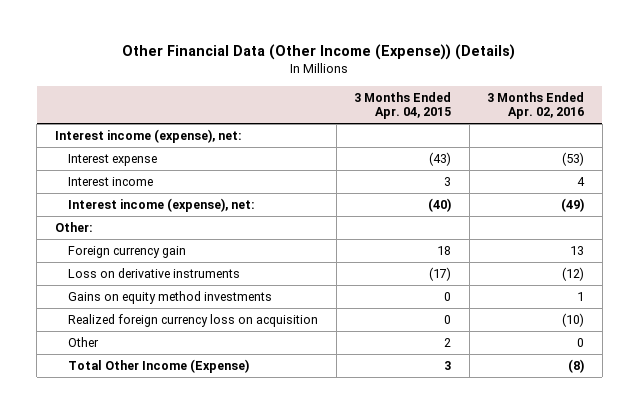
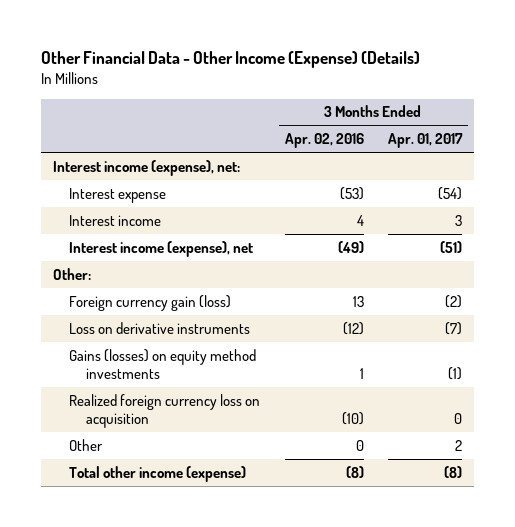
[122,44,516,61] Other Financial Data (Other Income (Expense)) (Details) -> [40,50,420,68] Other Financial Data - Other Income (Expense) (Details)
[354,91,452,120] 3 Months Ended Apr. 04, 2015 -> none
none -> [387,133,463,149] Apr. 01, 2017
[68,197,256,212] Interest income (expense), net: -> [69,240,254,257] Interest income (expense), net
[68,245,187,258] Foreign currency gain -> [69,294,232,311] Foreign currency gain (loss)
[68,290,273,304] Gains on equity method investments -> [69,348,257,379] Gains (losses) on equity method investments
[68,358,250,373] Total Other Income (Expense) -> [69,465,247,482] Total other income (expense)

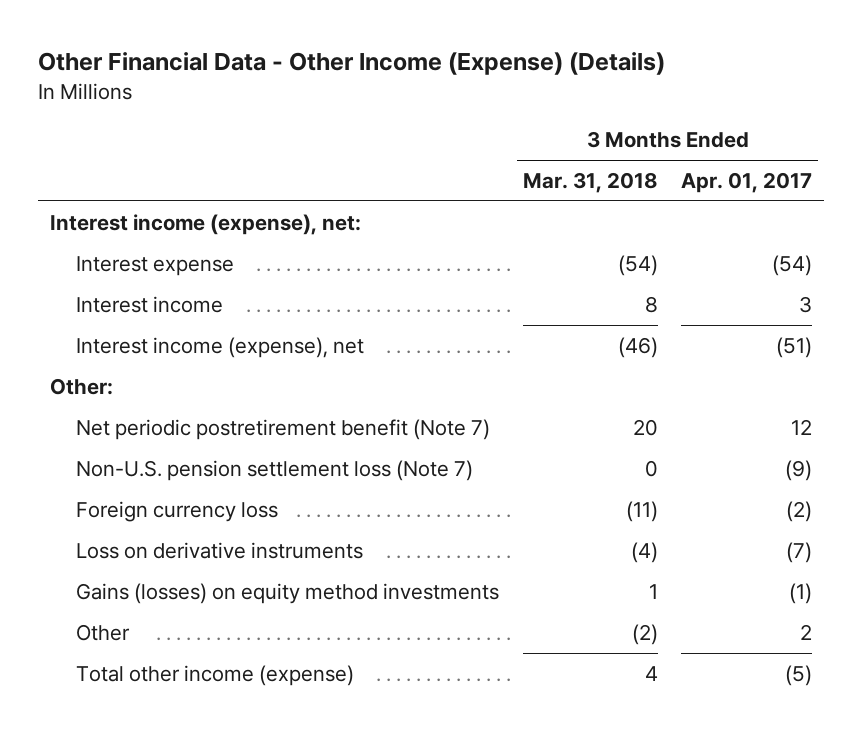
[284,133,364,149] Apr. 02, 2016 -> none
none -> [522,171,658,193] Mar. 31, 2018
none -> [76,418,491,440] Net periodic postretirement benefit (Note 7)
none -> [76,459,474,481] Non-U.S. pension settlement loss (Note 7)
[69,294,232,311] Foreign currency gain (loss) -> [76,500,279,522] Foreign currency loss
[69,393,261,428] Realized foreign currency loss on acquisition -> none
[443,465,462,478] (8) -> [785,664,813,686] (5)

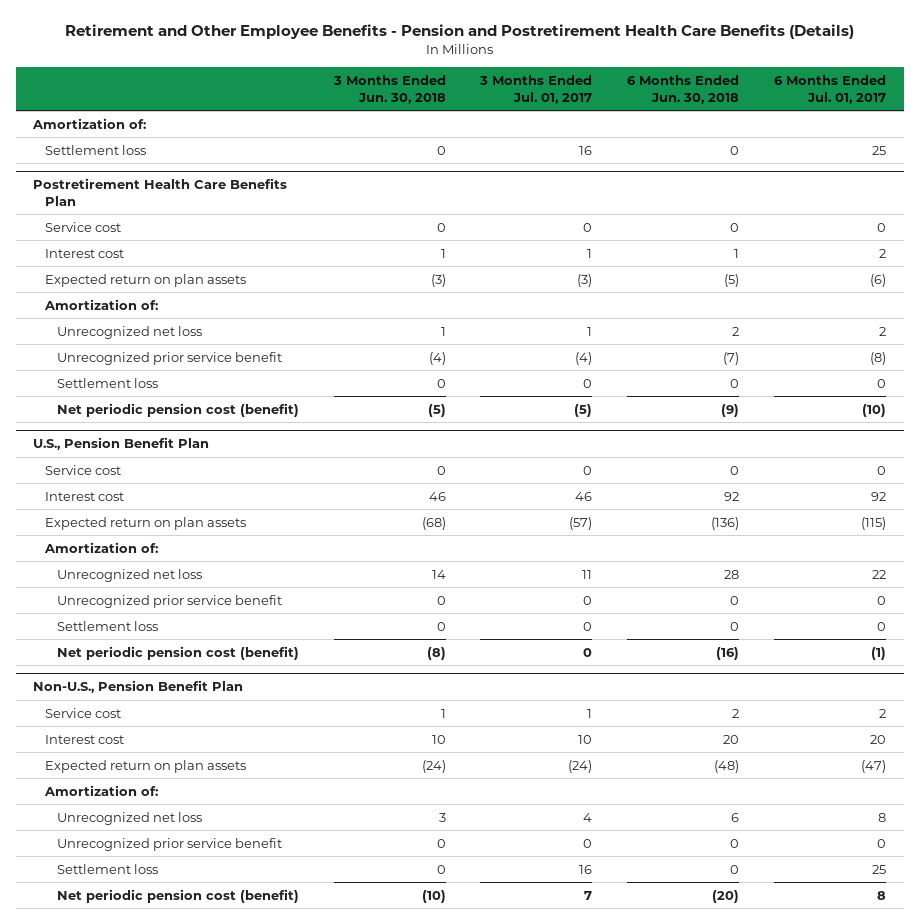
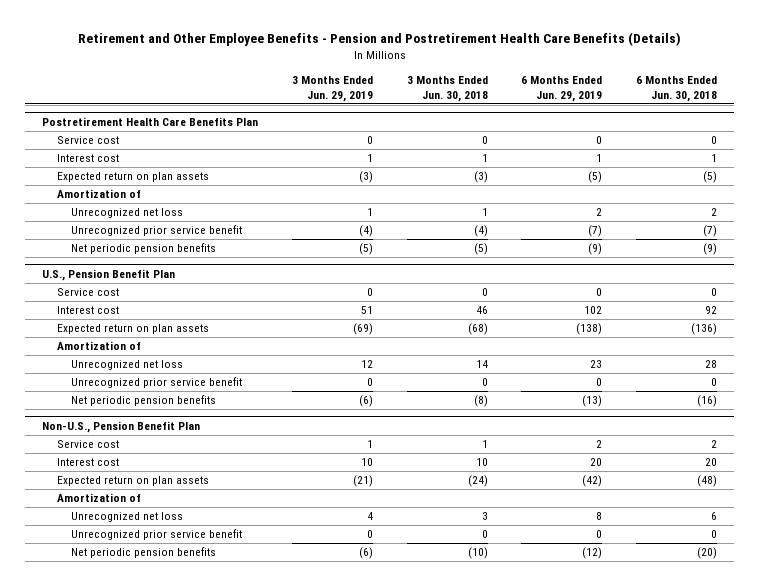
[479,75,593,104] 3 Months Ended Jul. 01, 2017 -> none
[774,75,887,104] 6 Months Ended Jul. 01, 2017 -> none
none -> [291,76,373,102] 3 Months Ended Jun. 29, 2019
none -> [521,76,603,102] 6 Months Ended Jun. 29, 2019
[32,117,147,129] Amortization of: -> none
[45,144,147,155] Settlement loss -> none
[44,298,159,310] Amortization of: -> [56,189,141,199] Amortization of
[56,377,158,388] Settlement loss -> none
[56,402,299,417] Net periodic pension cost (benefit) -> [70,243,216,255] Net periodic pension benefits
[44,541,159,553] Amortization of: -> [56,341,141,351] Amortization of
[56,620,158,631] Settlement loss -> none
[56,645,299,660] Net periodic pension cost (benefit) -> [70,395,216,407] Net periodic pension benefits
[44,784,159,796] Amortization of: -> [56,493,141,503] Amortization of
[56,863,158,874] Settlement loss -> none
[56,888,299,903] Net periodic pension cost (benefit) -> [70,547,216,559] Net periodic pension benefits

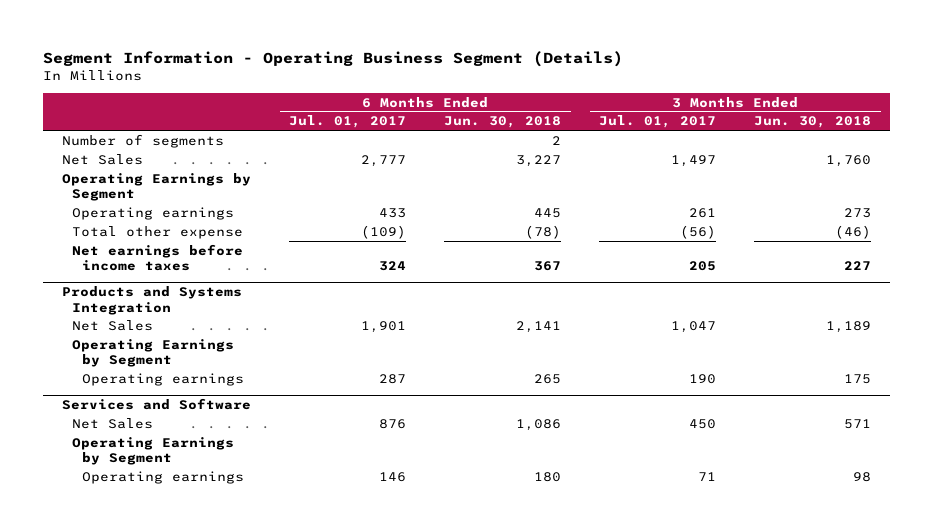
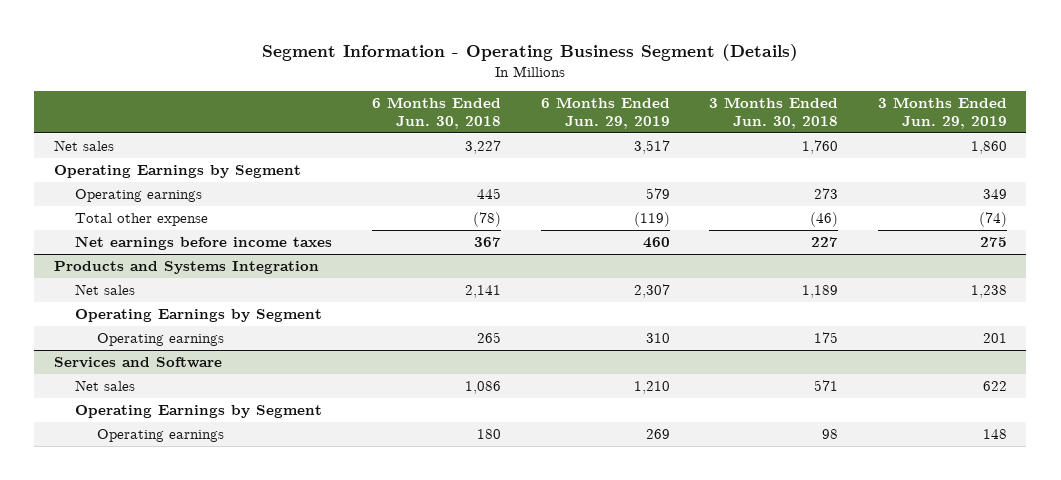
[289,115,407,129] Jul. 01, 2017 -> none
[599,115,717,129] Jul. 01, 2017 -> none
none -> [540,97,670,129] 6 Months Ended Jun. 29, 2019
none -> [877,97,1007,129] 3 Months Ended Jun. 29, 2019
[62,133,225,148] Number of segments -> none
[62,153,144,165] Net Sales -> [54,140,115,152] Net sales
[72,319,154,331] Net Sales -> [75,284,136,296] Net sales
[72,417,154,429] Net Sales -> [75,380,136,392] Net sales

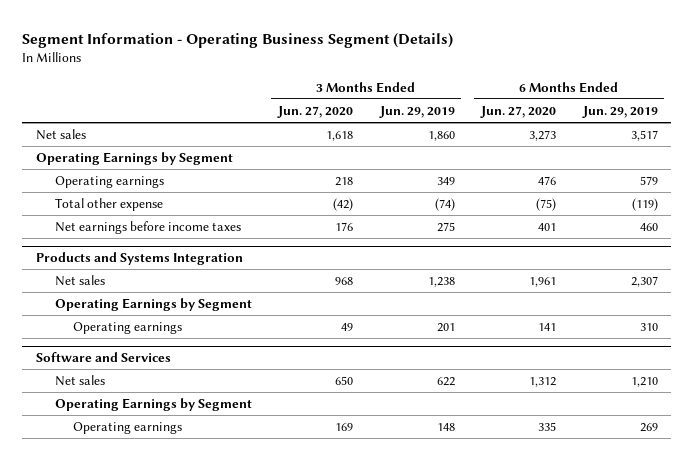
[371,97,501,129] 6 Months Ended Jun. 30, 2018 -> none
[709,97,839,129] 3 Months Ended Jun. 30, 2018 -> none
none -> [277,106,354,119] Jun. 27, 2020
none -> [480,106,557,119] Jun. 27, 2020
[54,357,223,369] Services and Software -> [35,352,171,363] Software and Services

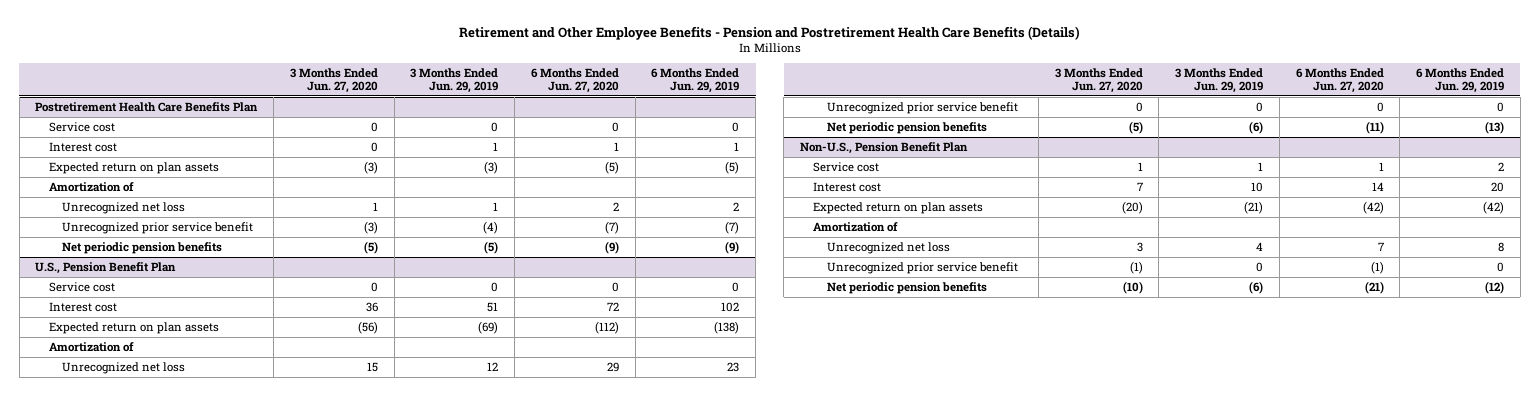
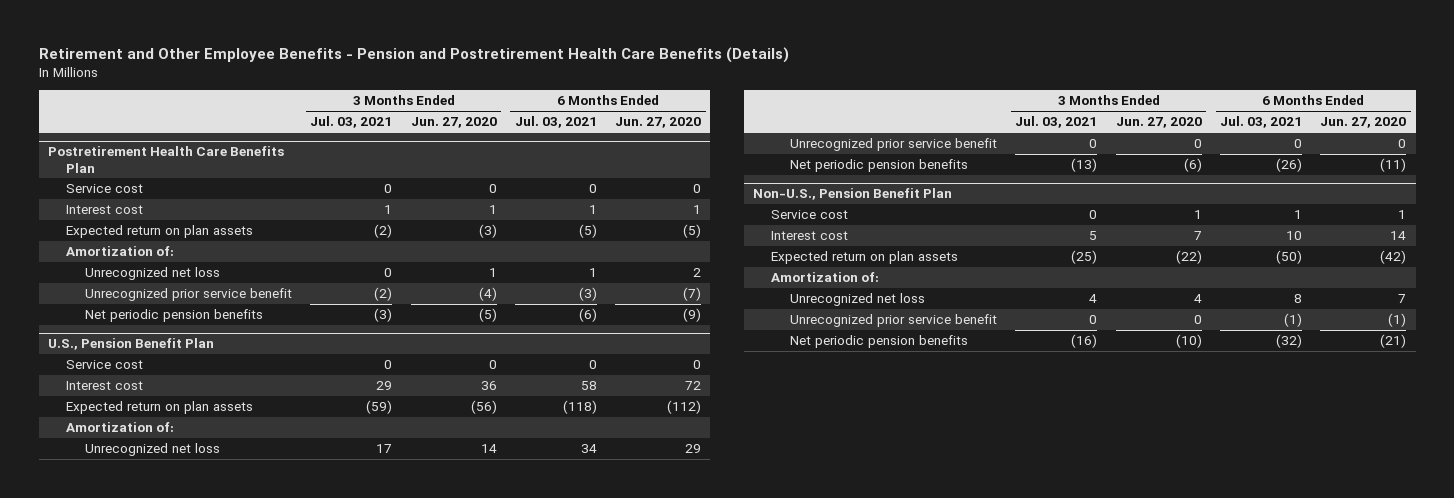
[410,67,499,94] 3 Months Ended Jun. 29, 2019 -> none
[651,67,740,94] 6 Months Ended Jun. 29, 2019 -> none
none -> [310,116,393,129] Jul. 03, 2021
none -> [515,116,598,129] Jul. 03, 2021
[370,141,378,152] 0 -> [488,205,497,215] 1
[48,181,134,192] Amortization of -> [66,246,175,257] Amortization of:
[363,220,378,234] (3) -> [478,287,497,302] (4)
[48,341,134,352] Amortization of -> [66,422,175,433] Amortization of:
[366,361,378,372] 15 -> [480,444,497,454] 14
[1128,120,1143,134] (5) -> [1183,158,1202,173] (6)
[1121,200,1143,214] (20) -> [1175,250,1202,265] (22)
[813,221,899,232] Amortization of -> [771,272,880,283] Amortization of:
[1136,241,1143,252] 3 -> [1193,294,1202,304] 4
[1129,260,1143,274] (1) -> [1193,315,1202,325] 0

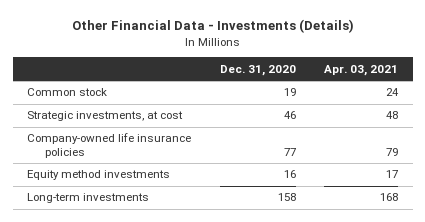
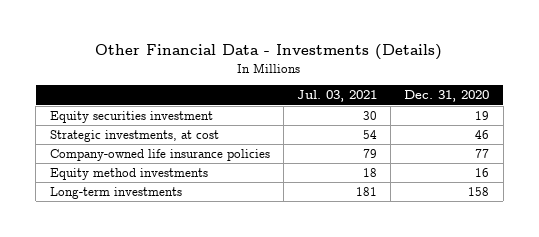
[324,64,399,76] Apr. 03, 2021 -> none
none -> [296,90,377,103] Jul. 03, 2021
[26,88,107,97] Common stock -> none
none -> [49,111,213,124] Equity securities investment

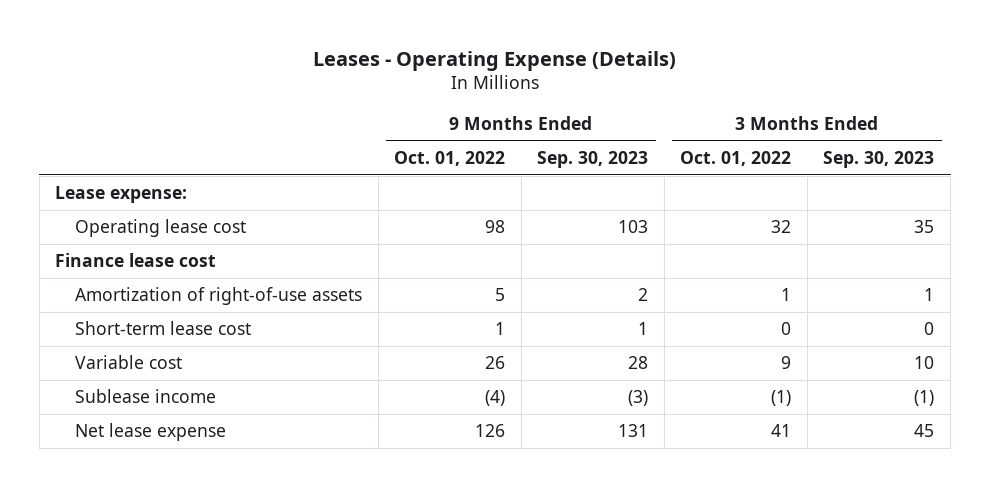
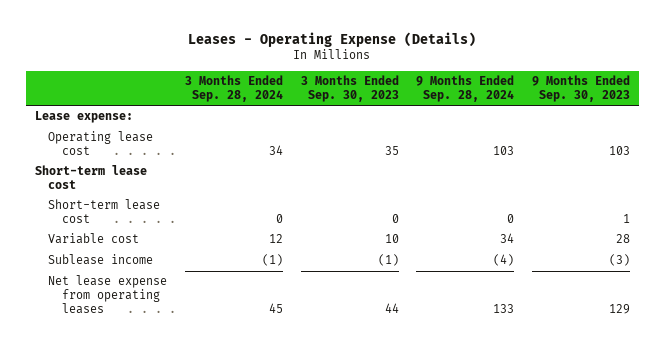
[394,151,506,167] Oct. 01, 2022 -> none
[680,151,792,167] Oct. 01, 2022 -> none
none -> [185,75,284,102] 3 Months Ended Sep. 28, 2024
none -> [416,75,515,102] 9 Months Ended Sep. 28, 2024
[75,287,363,306] Amortization of right-of-use assets -> none
[55,253,217,268] Finance lease cost -> [34,165,147,190] Short-term lease cost
[75,423,227,442] Net lease expense -> [48,275,168,314] Net lease expense from operating leases
[618,424,649,438] 131 -> [608,303,630,314] 129
[914,424,935,438] 45 -> [384,302,399,313] 44

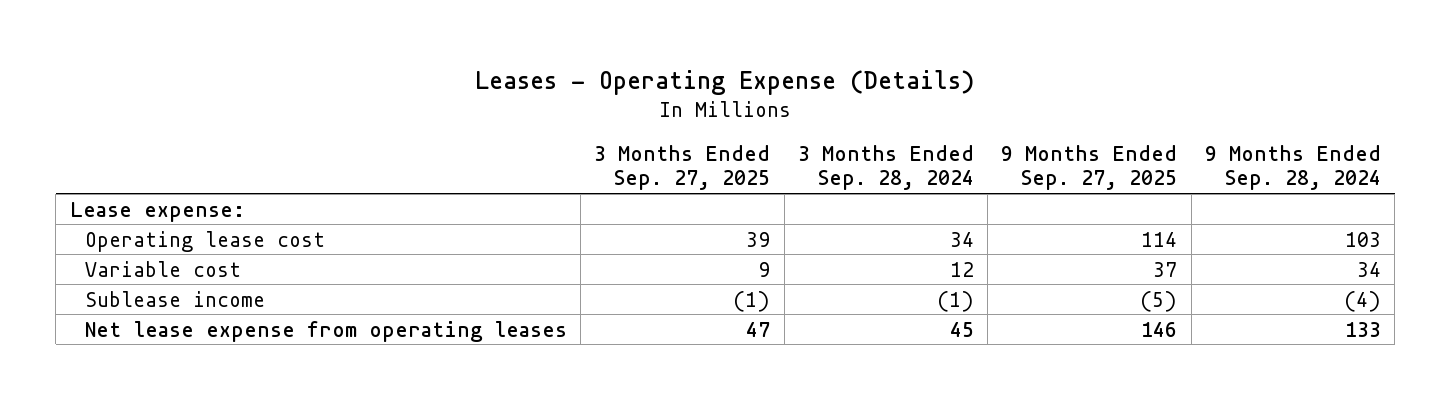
[300,75,399,102] 3 Months Ended Sep. 30, 2023 -> none
[531,75,630,102] 9 Months Ended Sep. 30, 2023 -> none
none -> [594,144,771,191] 3 Months Ended Sep. 27, 2025
none -> [1001,144,1178,191] 9 Months Ended Sep. 27, 2025
[34,165,147,190] Short-term lease cost -> none
[48,199,161,224] Short-term lease cost -> none

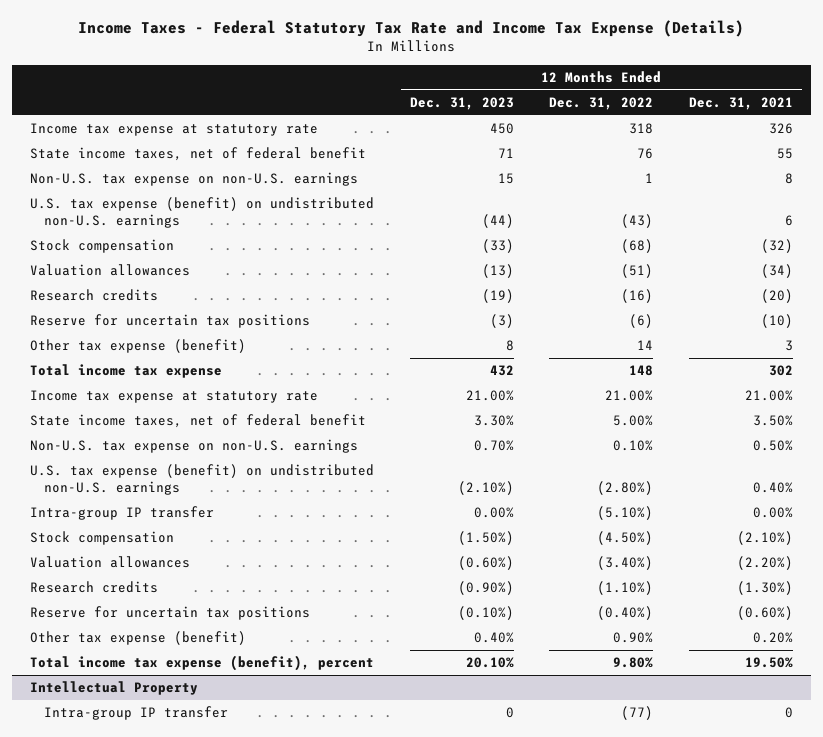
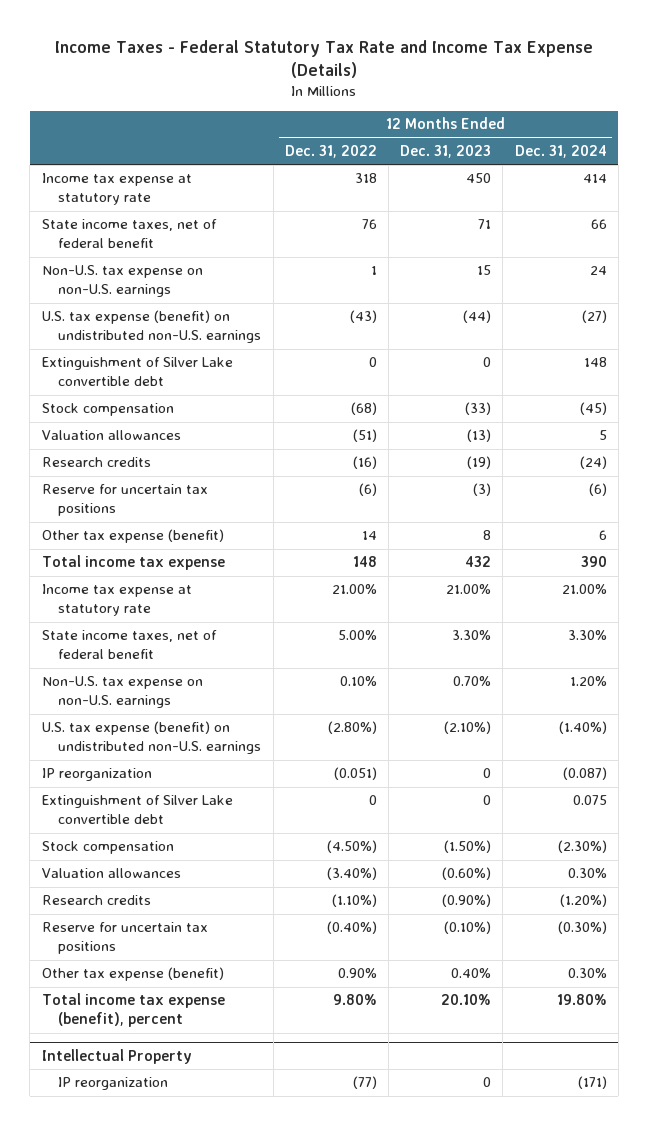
[688,96,793,110] Dec. 31, 2021 -> none
none -> [514,144,607,158] Dec. 31, 2024
none -> [41,357,233,387] Extinguishment of Silver Lake convertible debt
[30,506,215,521] Intra-group IP transfer -> [41,768,152,782] IP reorganization
[473,507,514,519] 0.00% -> [483,768,492,779] 0
[597,506,654,521] (5.10%) -> [333,767,377,781] (0.051)
none -> [41,795,233,825] Extinguishment of Silver Lake convertible debt
[44,706,229,721] Intra-group IP transfer -> [58,1077,169,1091] IP reorganization

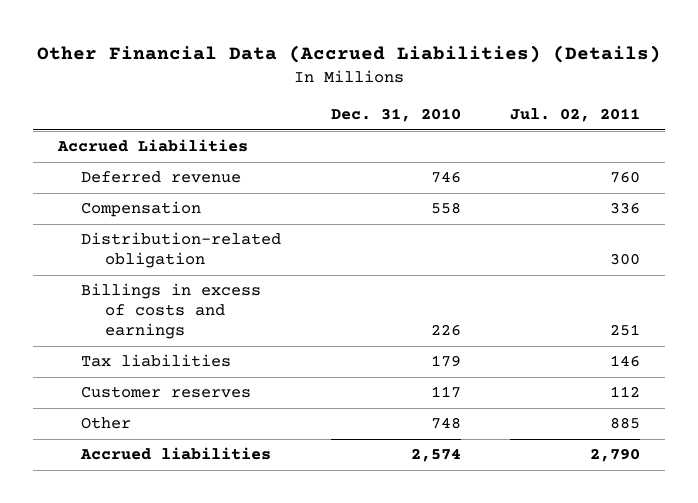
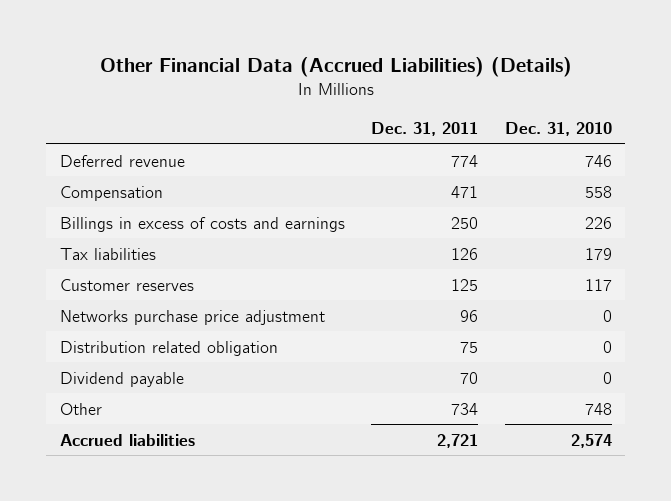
[510,108,641,123] Jul. 02, 2011 -> none
none -> [371,121,479,136] Dec. 31, 2011
[56,139,248,153] Accrued Liabilities -> none
[81,232,282,269] Distribution-related obligation -> none
none -> [59,309,325,325] Networks purchase price adjustment
none -> [59,340,278,356] Distribution related obligation
none -> [59,371,184,387] Dividend payable

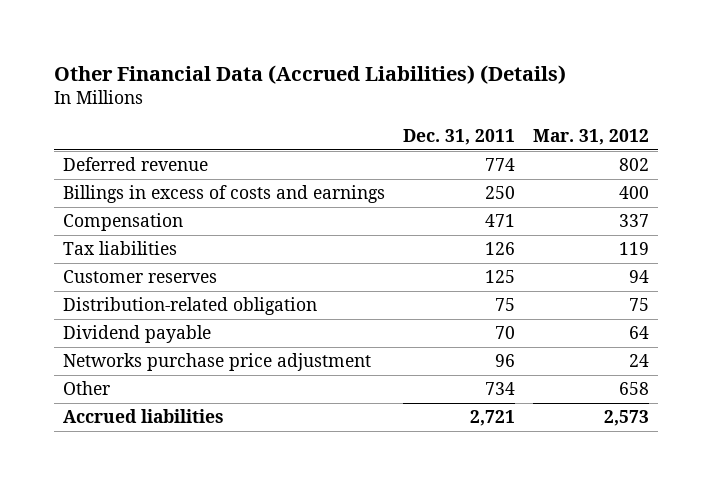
[504,121,612,136] Dec. 31, 2010 -> none
none -> [532,128,649,145] Mar. 31, 2012
[59,185,163,201] Compensation -> [62,213,183,232] Compensation
[59,340,278,356] Distribution related obligation -> [62,297,317,316] Distribution-related obligation
[59,309,325,325] Networks purchase price adjustment -> [62,353,371,372] Networks purchase price adjustment

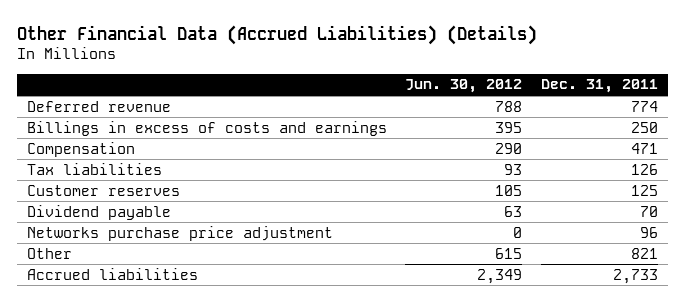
[532,128,649,145] Mar. 31, 2012 -> none
none -> [405,79,523,94] Jun. 30, 2012
[62,297,317,316] Distribution-related obligation -> none
[484,382,515,396] 734 -> [631,247,659,259] 821
[469,410,515,427] 2,721 -> [613,268,659,284] 2,733

